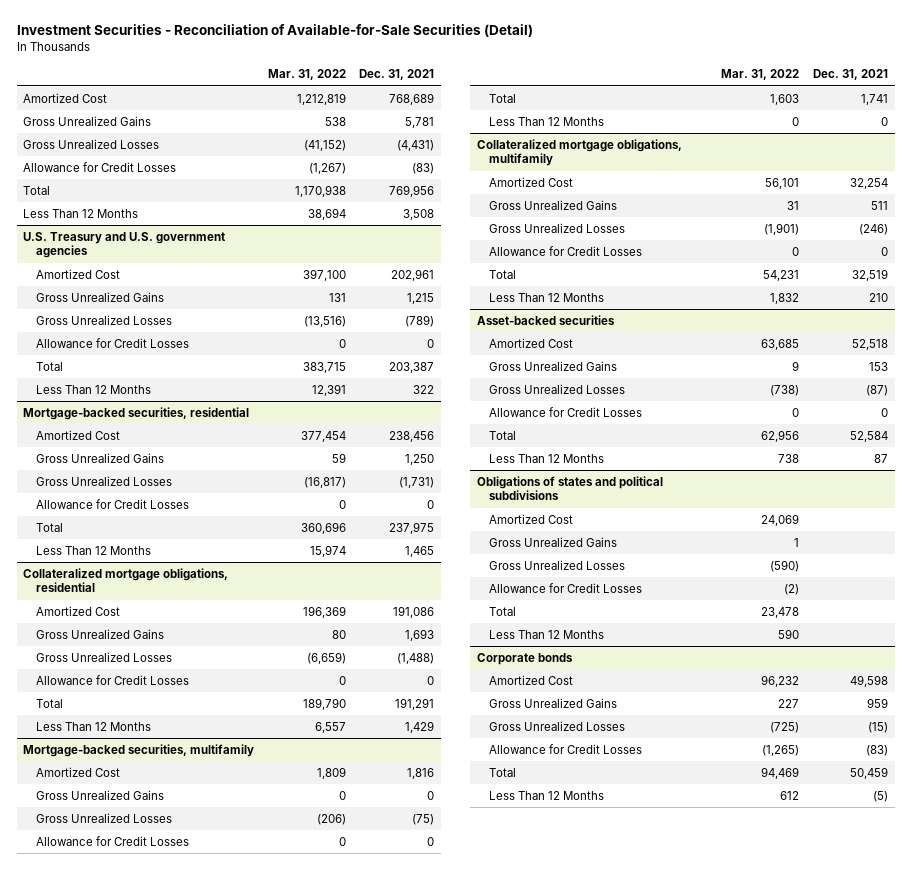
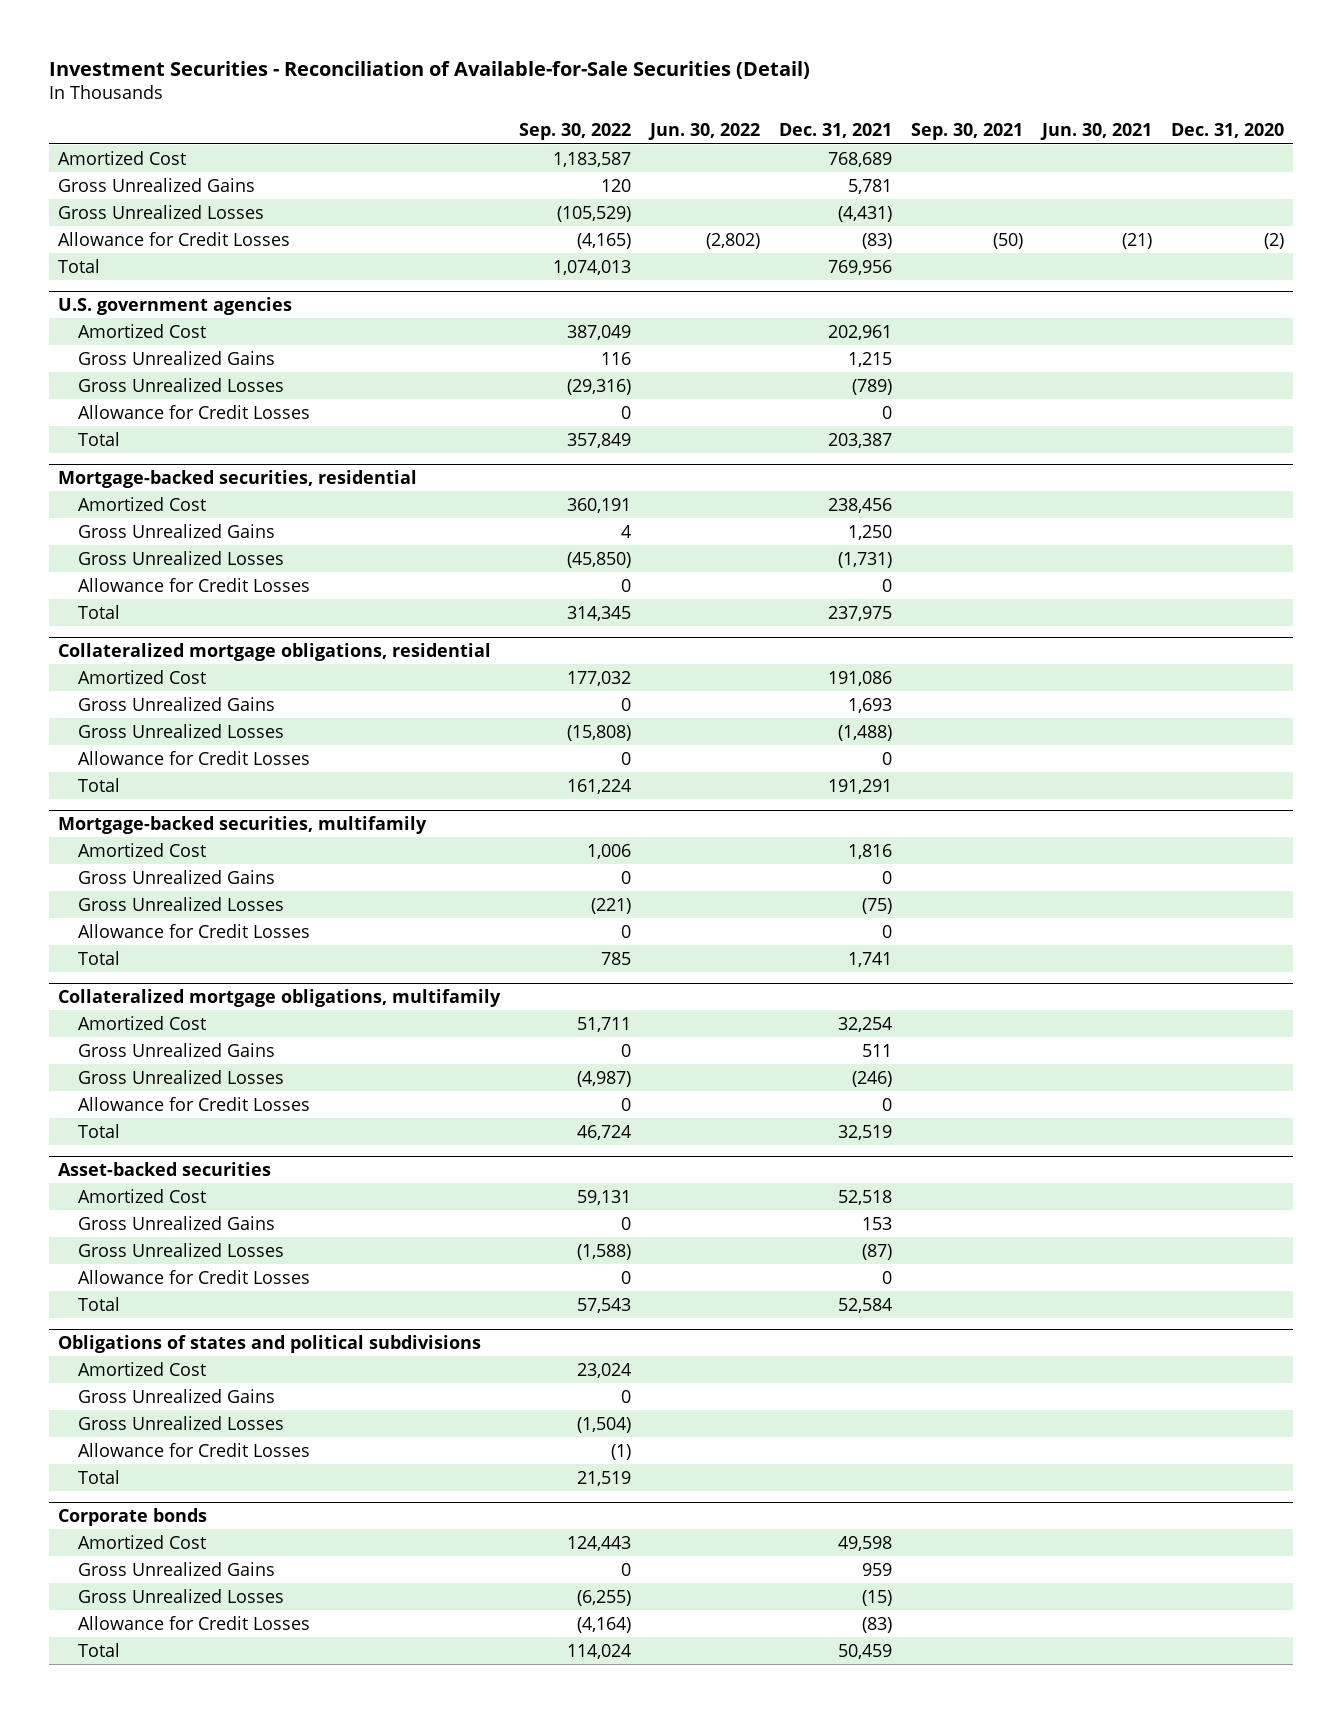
[267,69,346,81] Mar. 31, 2022 -> none
none -> [519,123,632,141] Sep. 30, 2022
none -> [648,123,761,141] Jun. 30, 2022
none -> [911,123,1024,141] Sep. 30, 2021
none -> [1040,123,1153,141] Jun. 30, 2021
none -> [1170,123,1284,139] Dec. 31, 2020
[23,209,139,219] Less Than 12 Months -> none
[23,232,226,259] U.S. Treasury and U.S. government agencies -> [58,296,293,315] U.S. government agencies
[35,385,151,395] Less Than 12 Months -> none
[35,546,151,556] Less Than 12 Months -> none
[35,722,151,732] Less Than 12 Months -> none
[489,117,605,127] Less Than 12 Months -> none
[489,293,605,303] Less Than 12 Months -> none
[489,454,605,464] Less Than 12 Months -> none
[489,630,605,640] Less Than 12 Months -> none
[489,791,605,801] Less Than 12 Months -> none

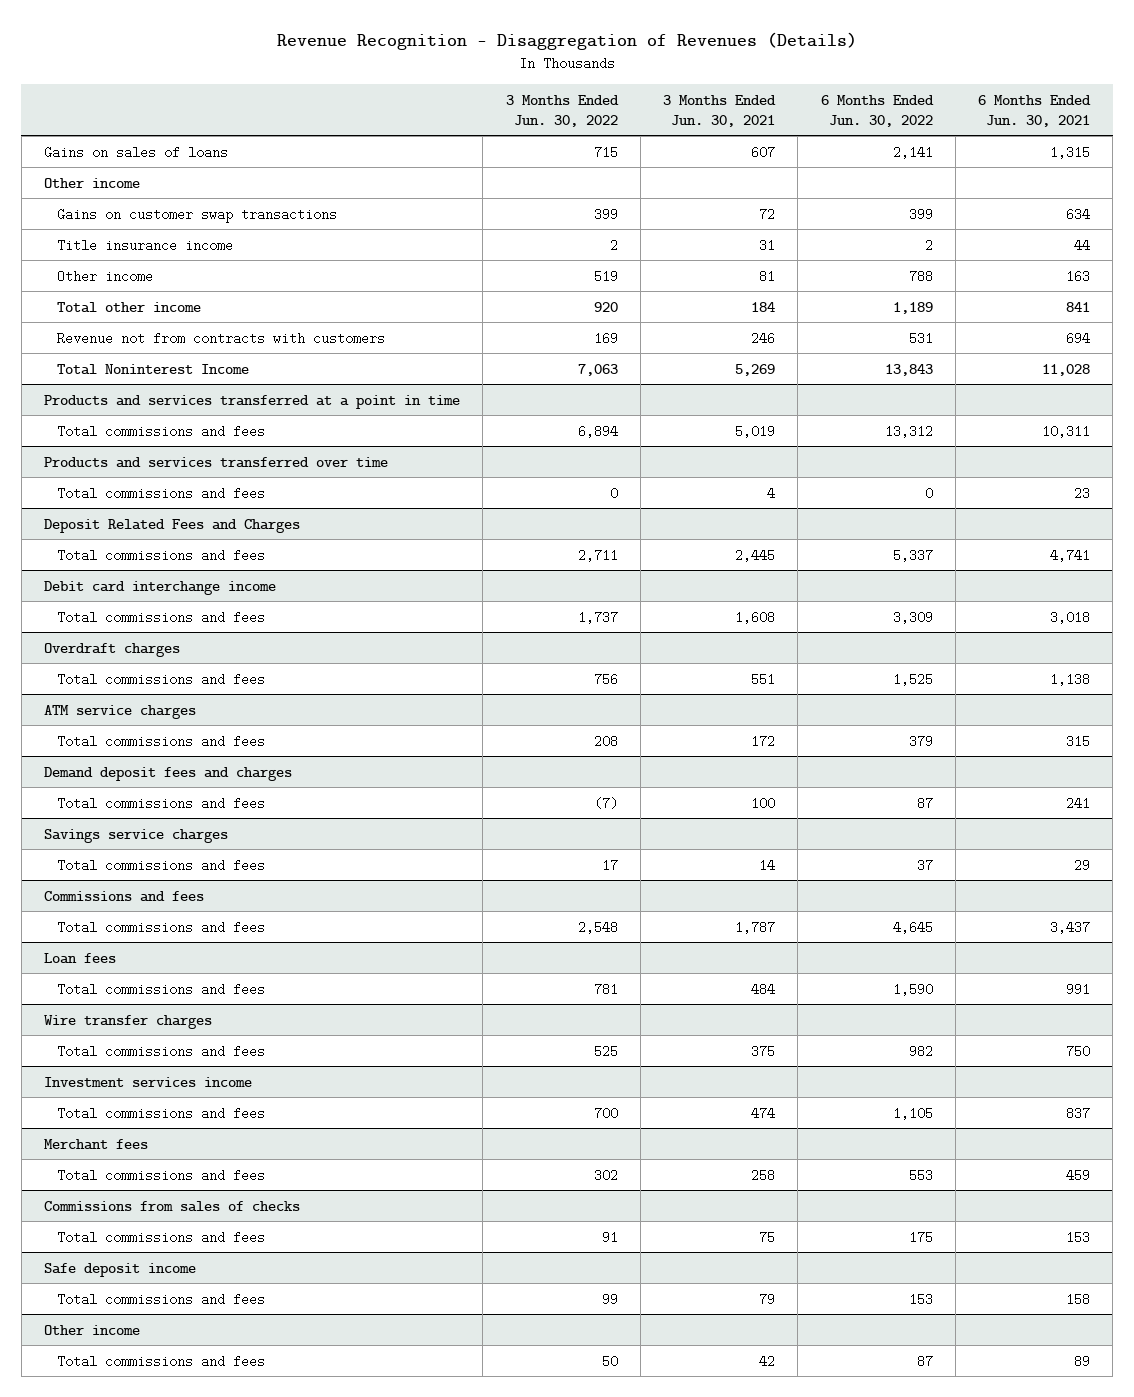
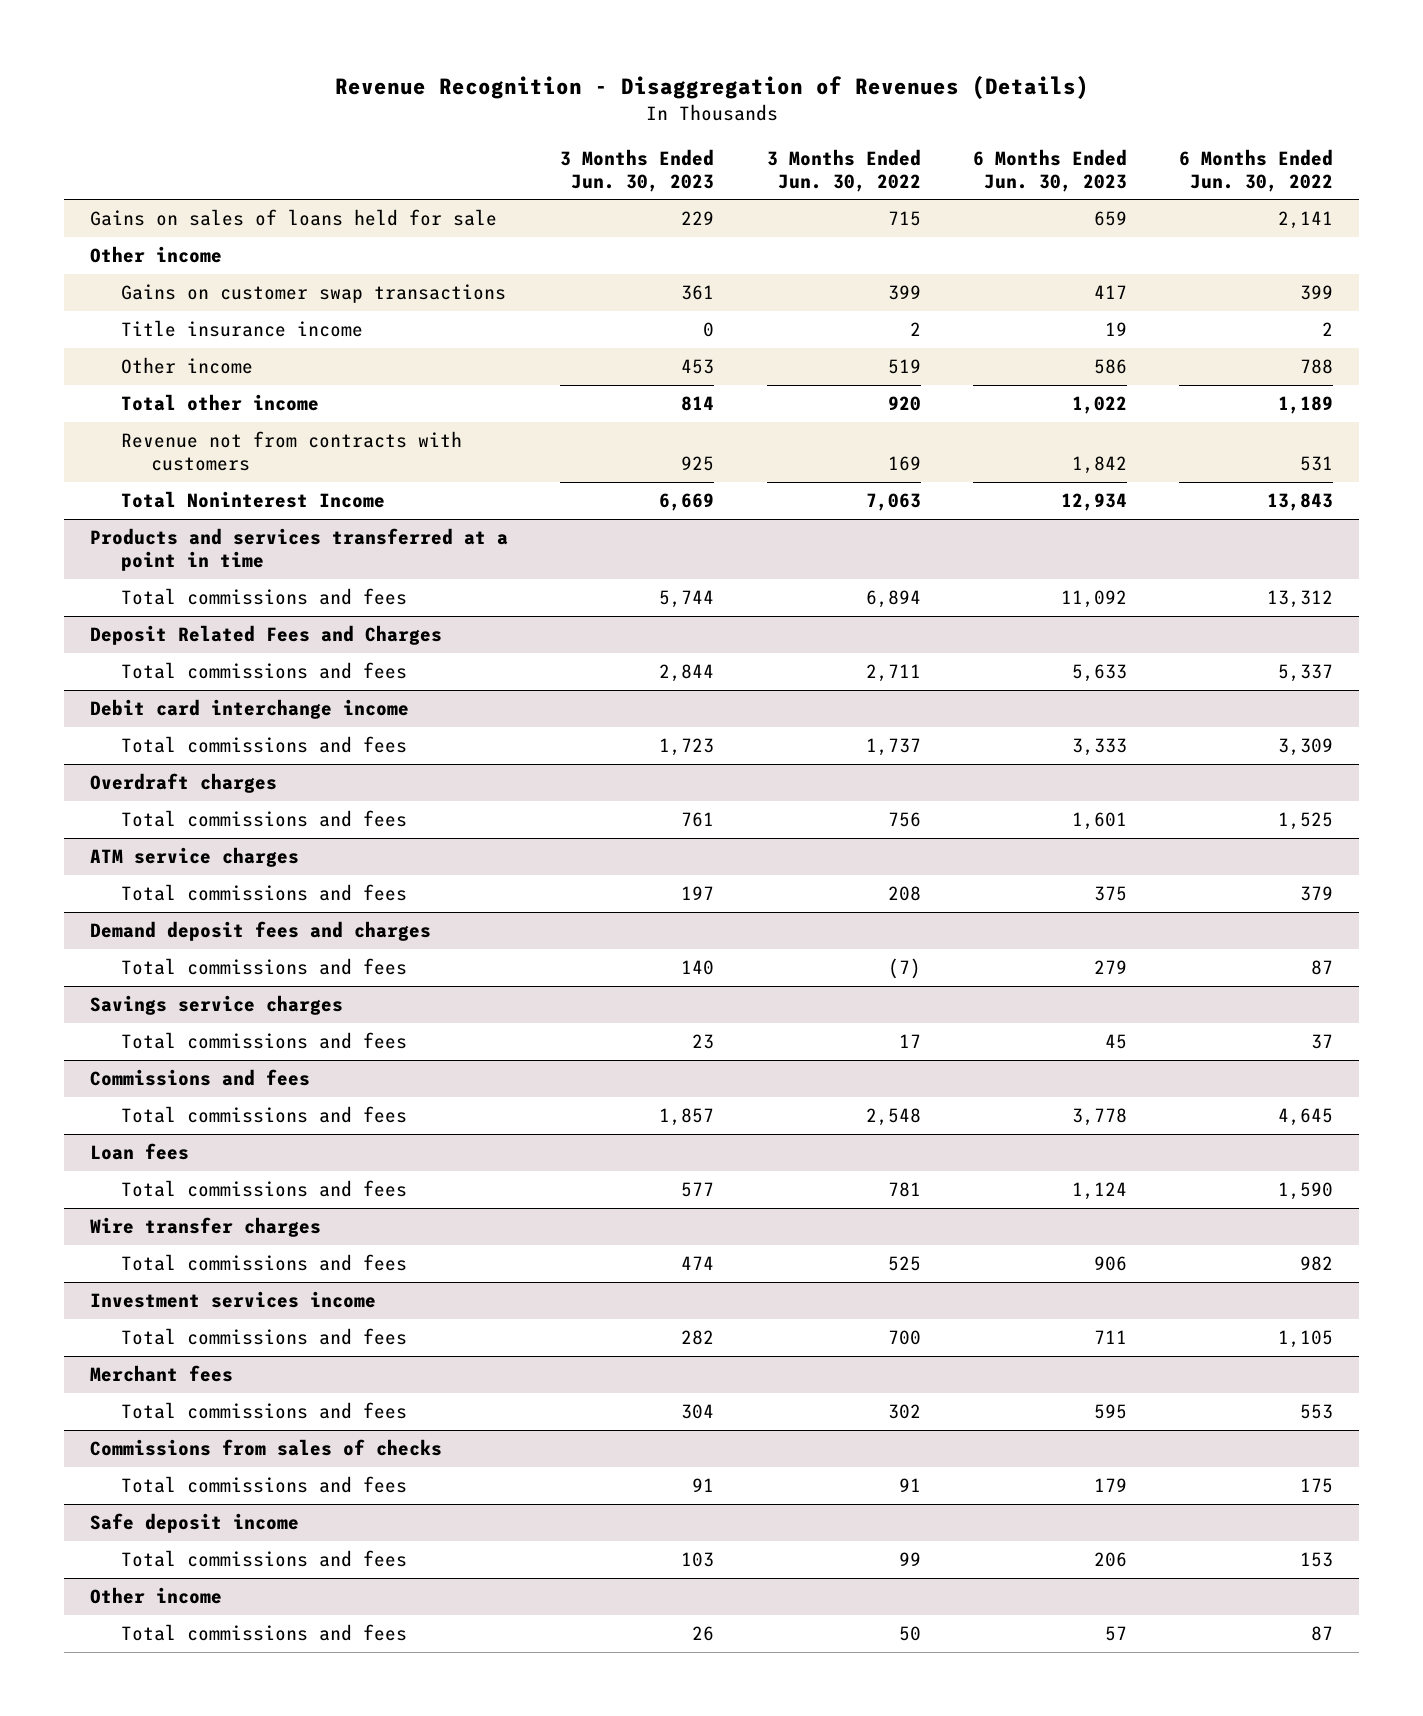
[663,94,777,127] 3 Months Ended Jun. 30, 2021 -> none
[978,94,1092,127] 6 Months Ended Jun. 30, 2021 -> none
none -> [560,148,715,192] 3 Months Ended Jun. 30, 2023
none -> [972,148,1127,192] 6 Months Ended Jun. 30, 2023
[44,145,229,159] Gains on sales of loans -> [90,209,498,227] Gains on sales of loans held for sale
[44,456,389,468] Products and services transferred over time -> none
[56,486,265,500] Total commissions and fees -> none

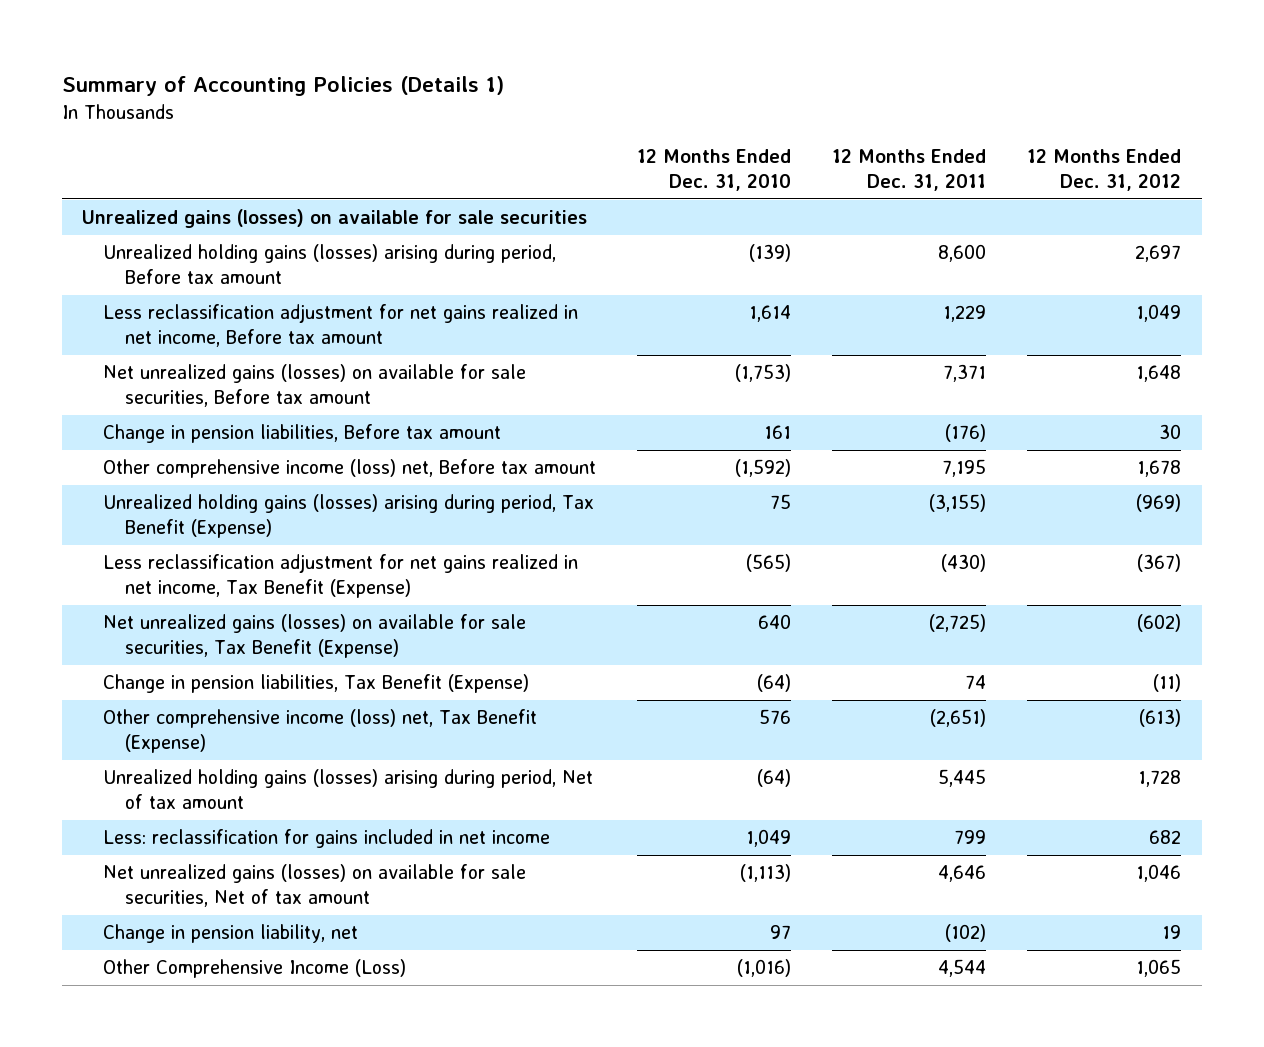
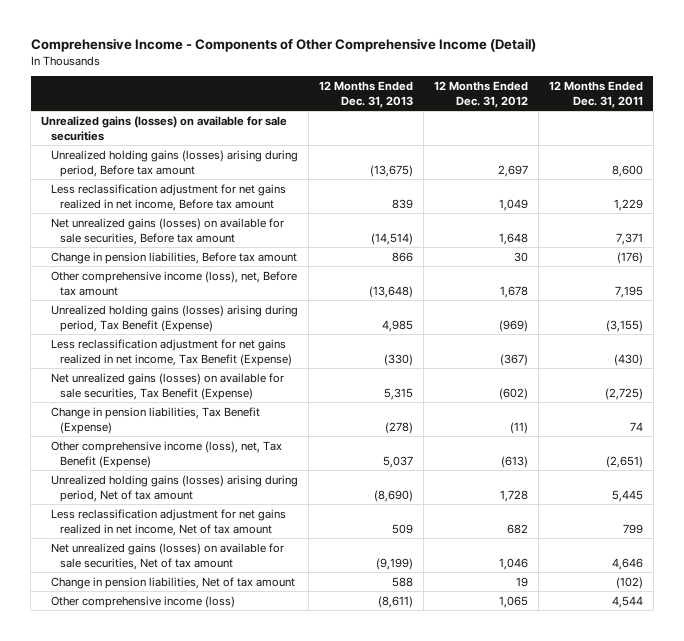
[61,76,504,97] Summary of Accounting Policies (Details 1) -> [30,37,536,52] Comprehensive Income - Components of Other Comprehensive Income (Detail)
[637,149,792,191] 12 Months Ended Dec. 31, 2010 -> none
none -> [318,81,413,108] 12 Months Ended Dec. 31, 2013
[103,459,597,479] Other comprehensive income (loss) net, Before tax amount -> [50,270,297,296] Other comprehensive income (loss), net, Before tax amount
[103,709,538,753] Other comprehensive income (loss) net, Tax Benefit (Expense) -> [50,440,282,468] Other comprehensive income (loss), net, Tax Benefit (Expense)
[103,829,551,849] Less: reclassification for gains included in net income -> [50,508,286,536] Less reclassification adjustment for net gains realized in net income, Net of tax amount
[103,924,359,944] Change in pension liability, net -> [50,576,295,589] Change in pension liabilities, Net of tax amount
[103,959,407,979] Other Comprehensive Income (Loss) -> [50,595,235,608] Other comprehensive income (loss)

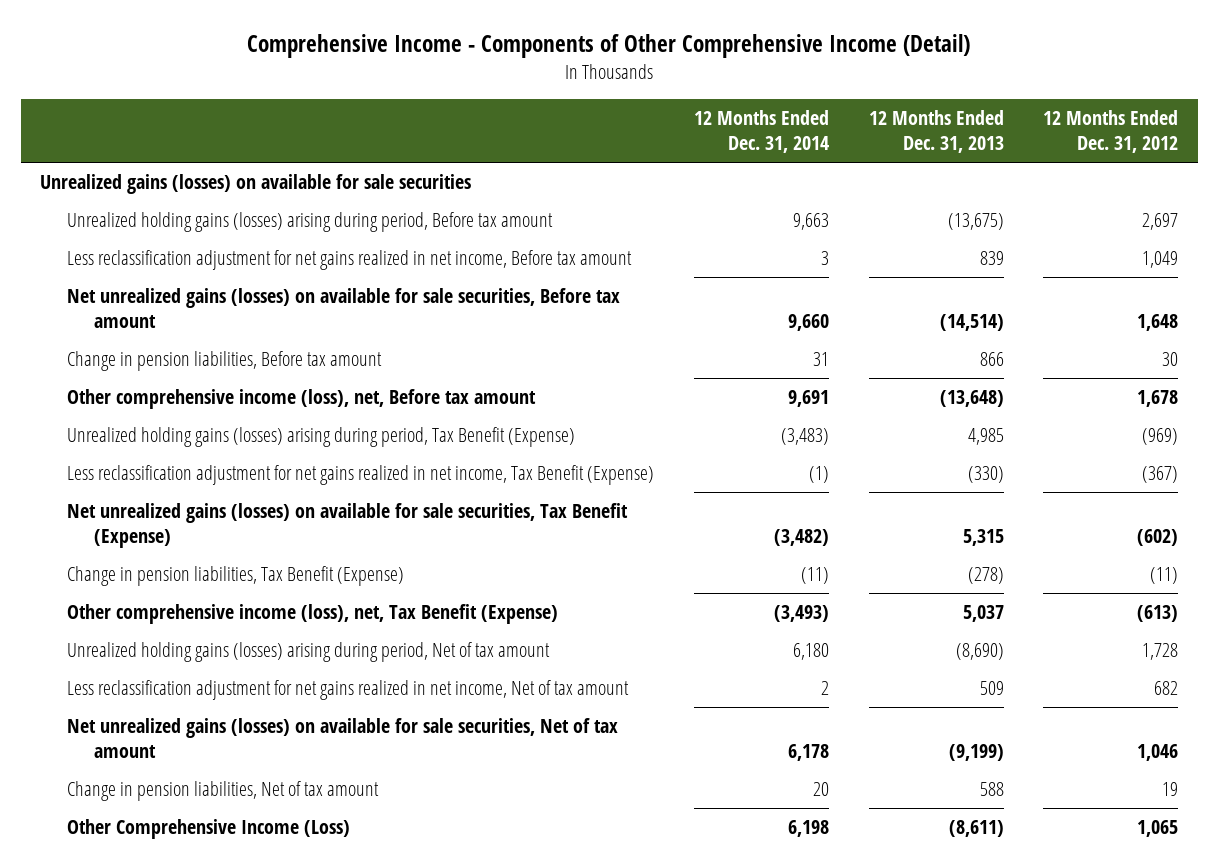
[548,81,643,108] 12 Months Ended Dec. 31, 2011 -> none
none -> [694,110,830,154] 12 Months Ended Dec. 31, 2014
[50,595,235,608] Other comprehensive income (loss) -> [67,819,351,840] Other Comprehensive Income (Loss)

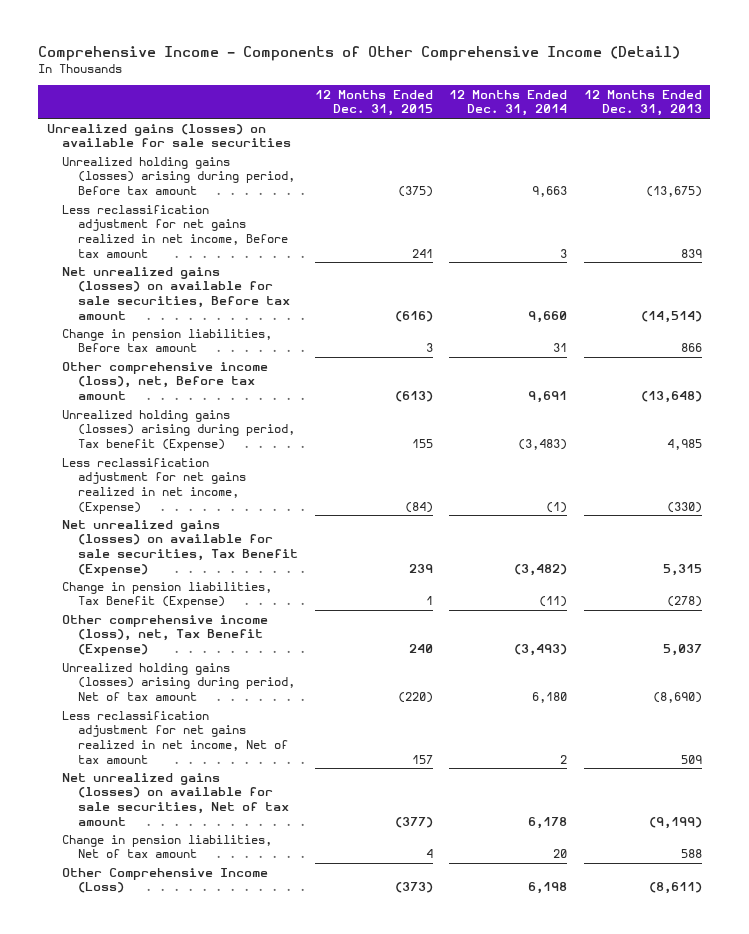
[1043,110,1179,154] 12 Months Ended Dec. 31, 2012 -> none
none -> [314,89,433,117] 12 Months Ended Dec. 31, 2015
[67,427,576,448] Unrealized holding gains (losses) arising during period, Tax Benefit (Expense) -> [62,409,295,452] Unrealized holding gains (losses) arising during period, Tax benefit (Expense)
[67,465,655,486] Less reclassification adjustment for net gains realized in net income, Tax Benefit (Expense) -> [62,457,246,514] Less reclassification adjustment for net gains realized in net income, (Expense)

